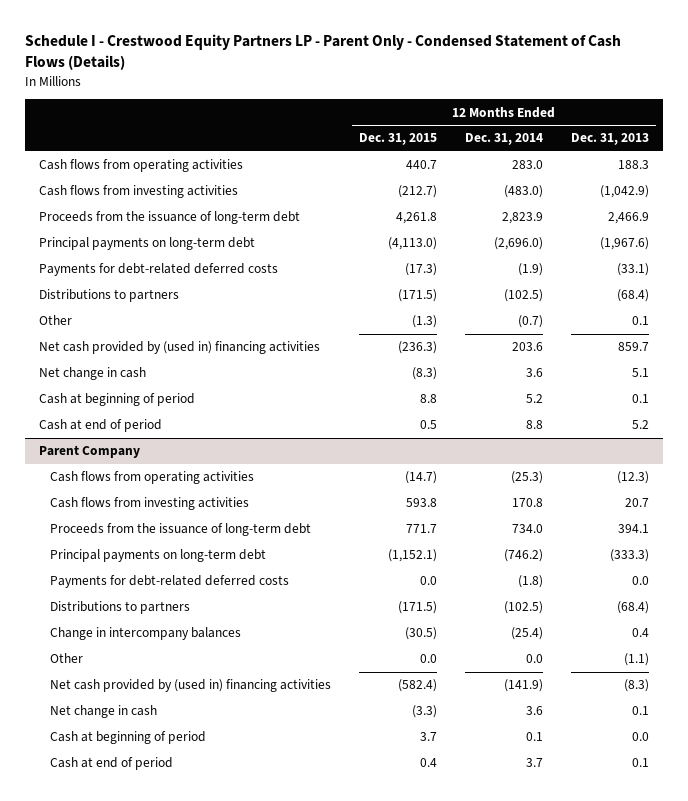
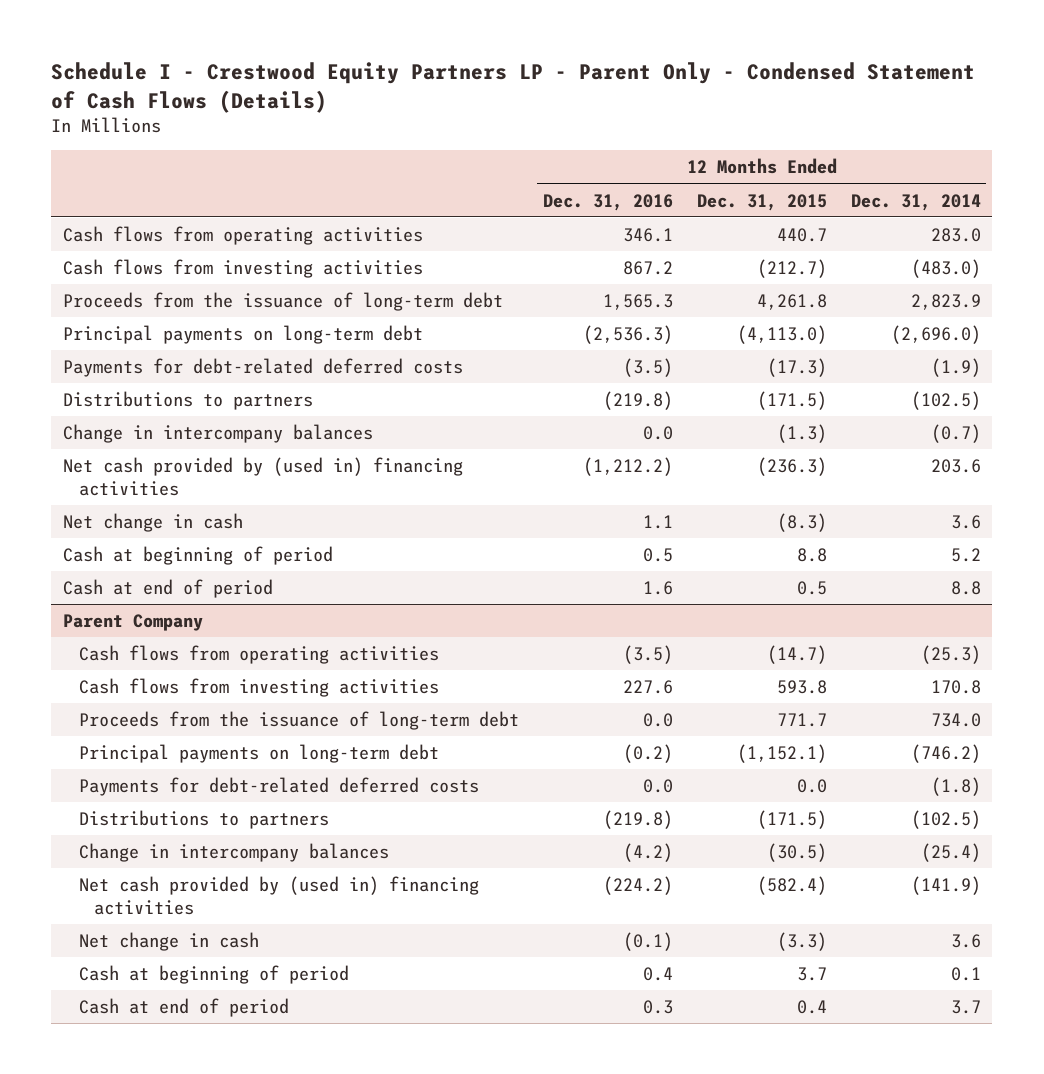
[571,133,650,146] Dec. 31, 2013 -> none
none -> [542,193,673,211] Dec. 31, 2016
[38,315,72,326] Other -> [63,424,374,444] Change in intercompany balances
[50,653,84,664] Other -> none

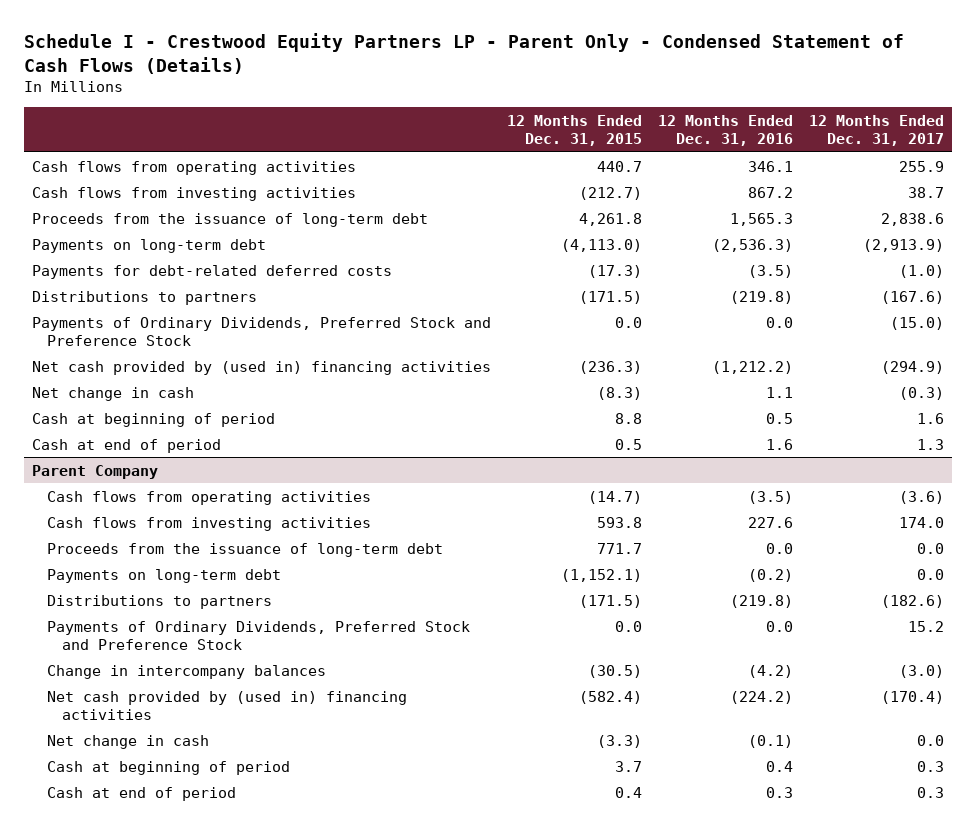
[850,193,981,211] Dec. 31, 2014 -> none
none -> [809,115,945,147] 12 Months Ended Dec. 31, 2017
[63,325,424,345] Principal payments on long-term debt -> [32,238,267,253] Payments on long-term debt
[63,424,374,444] Change in intercompany balances -> none
none -> [32,316,492,346] Payments of Ordinary Dividends, Preferred Stock and Preference Stock
[78,777,479,797] Payments for debt-related deferred costs -> none
[78,744,439,764] Principal payments on long-term debt -> [47,568,282,583] Payments on long-term debt
none -> [47,620,471,650] Payments of Ordinary Dividends, Preferred Stock and Preference Stock

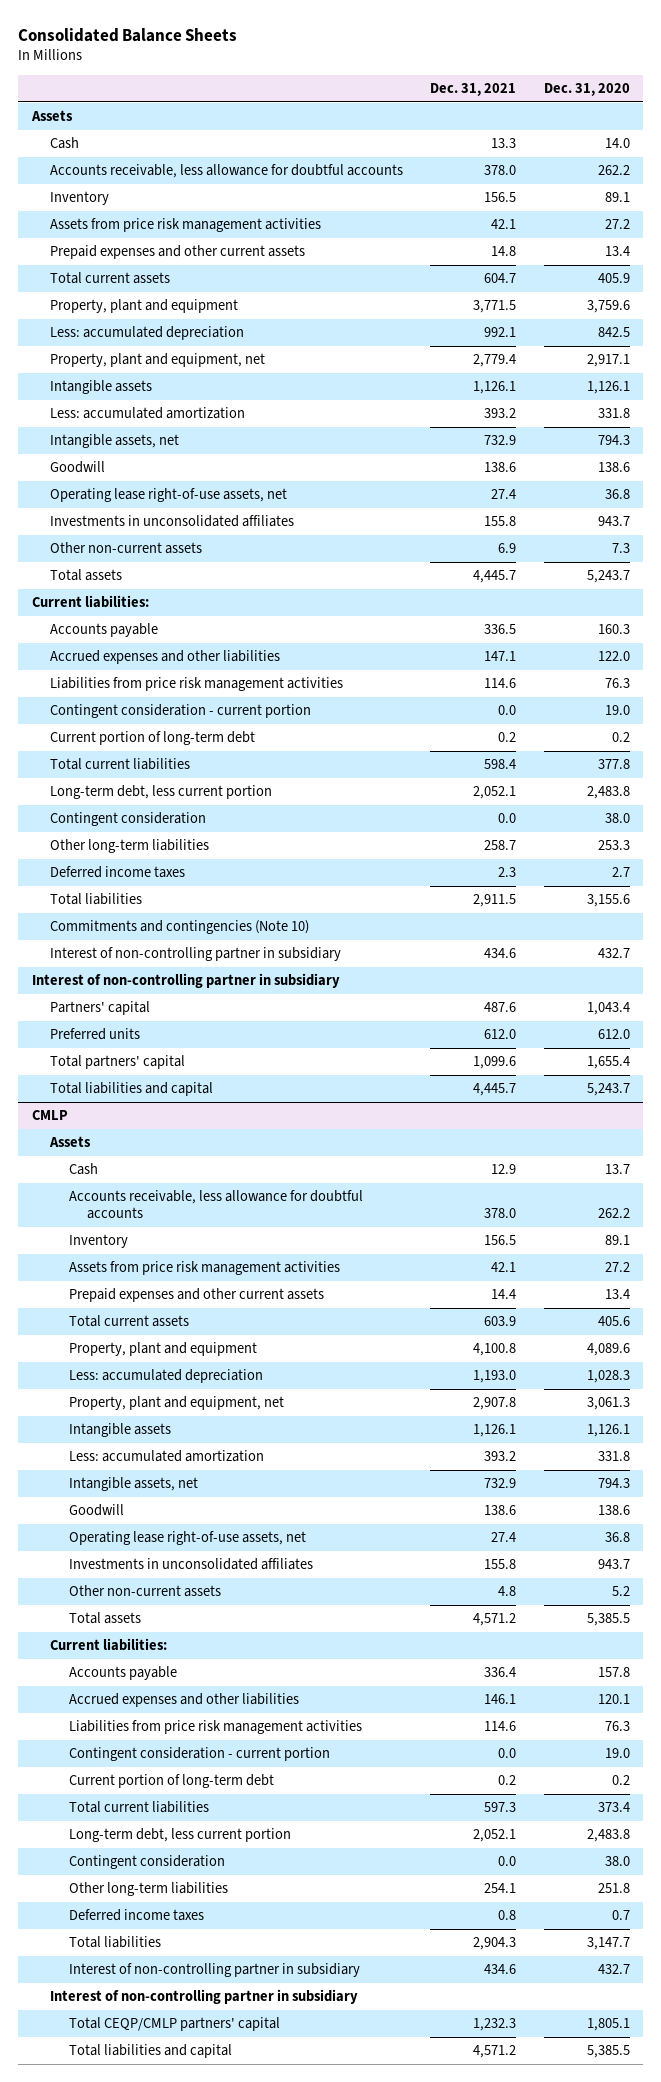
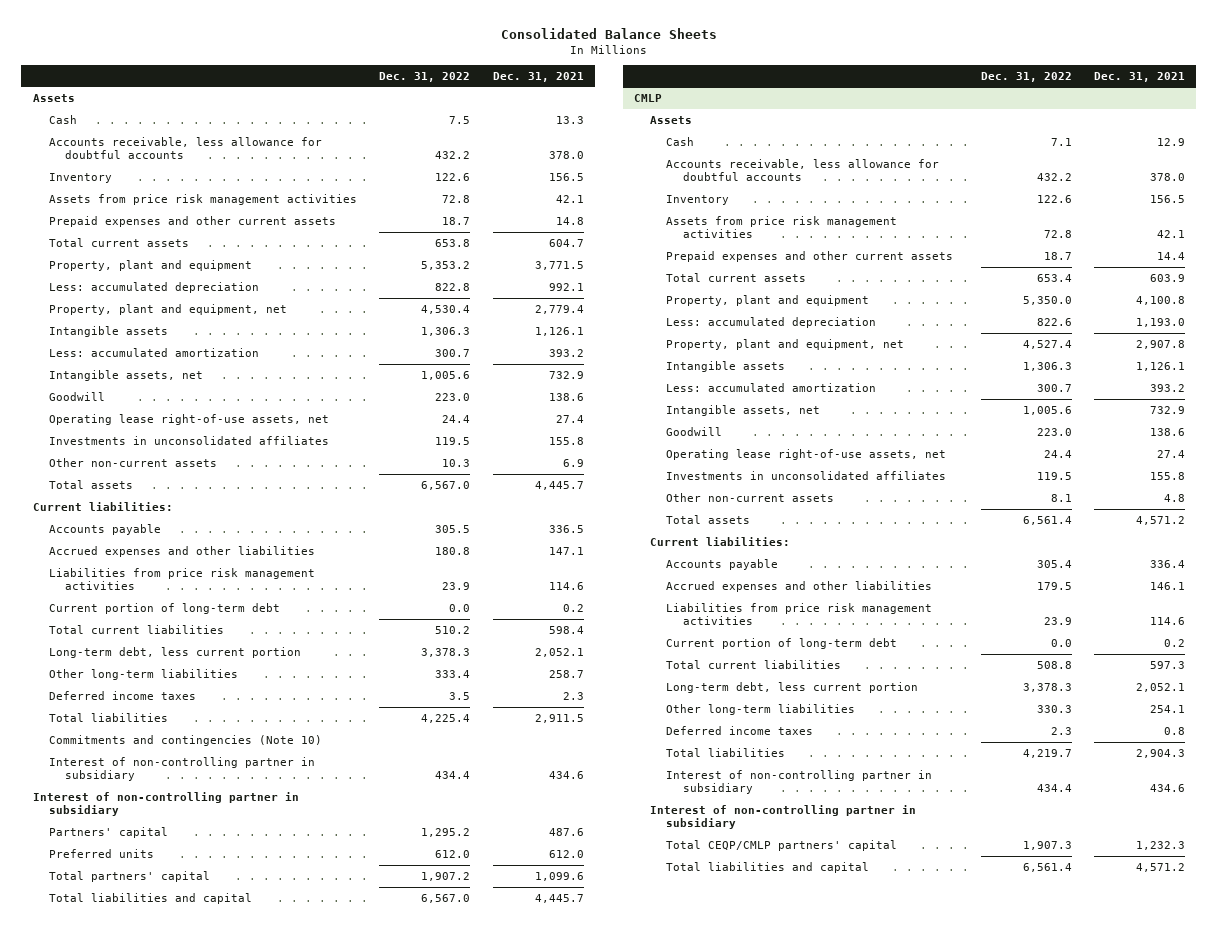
[543,83,630,97] Dec. 31, 2020 -> none
none -> [379,71,471,82] Dec. 31, 2022
[50,704,312,719] Contingent consideration - current portion -> none
[50,812,207,827] Contingent consideration -> none
[68,1747,330,1762] Contingent consideration - current portion -> none
[68,1855,225,1870] Contingent consideration -> none

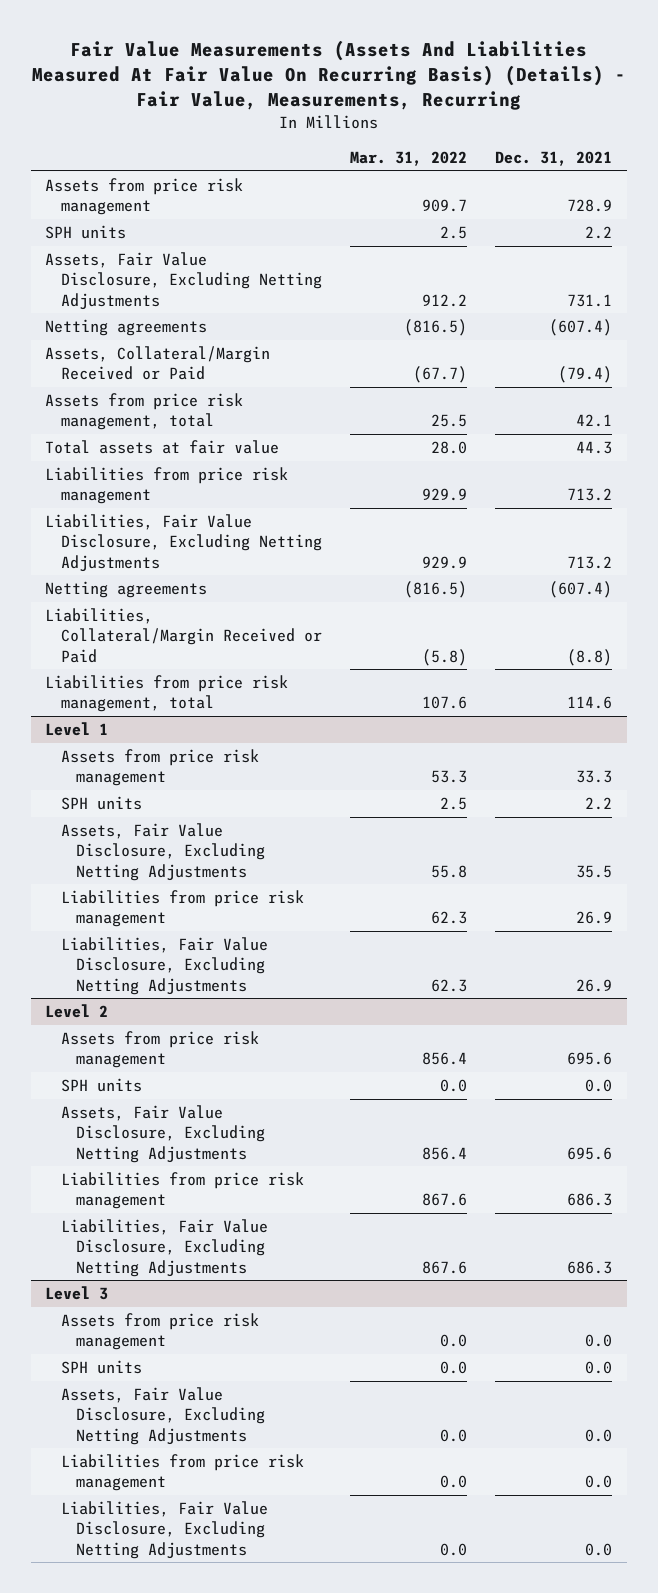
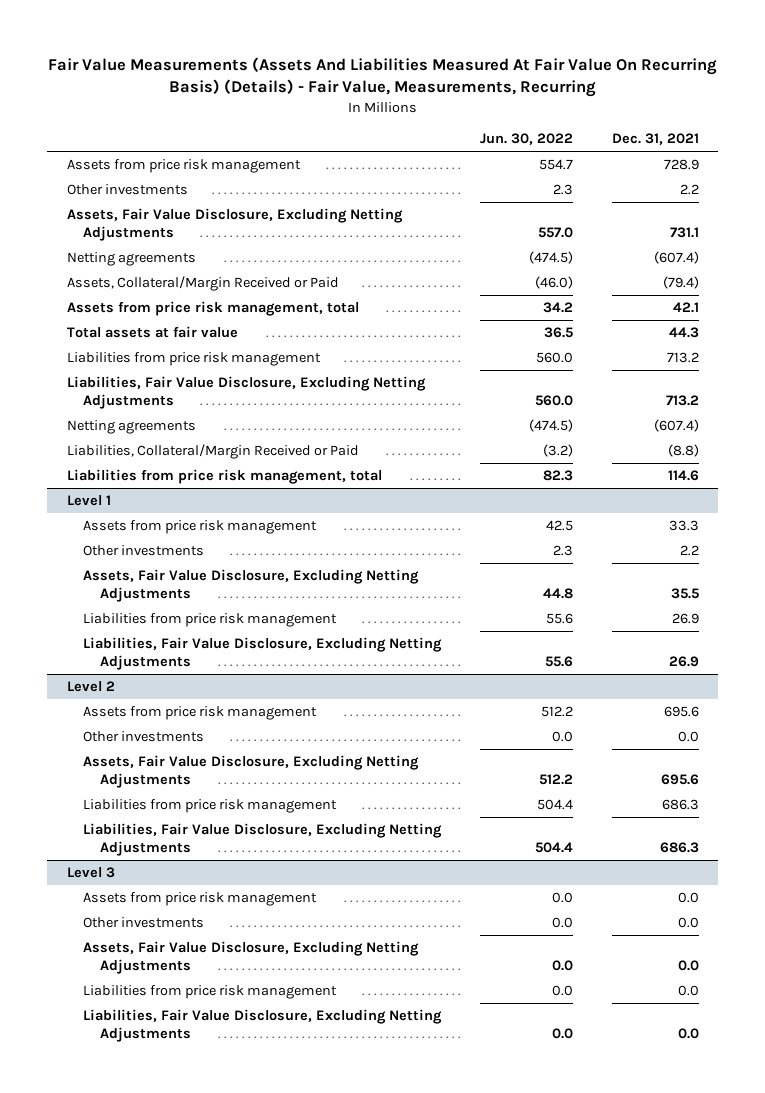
[350,151,468,167] Mar. 31, 2022 -> none
none -> [479,133,573,146] Jun. 30, 2022
[45,225,127,240] SPH units -> [66,183,188,195] Other investments
[60,796,142,811] SPH units -> [83,544,205,556] Other investments
[60,1078,142,1093] SPH units -> [83,730,205,742] Other investments
[60,1360,142,1375] SPH units -> [83,916,205,928] Other investments

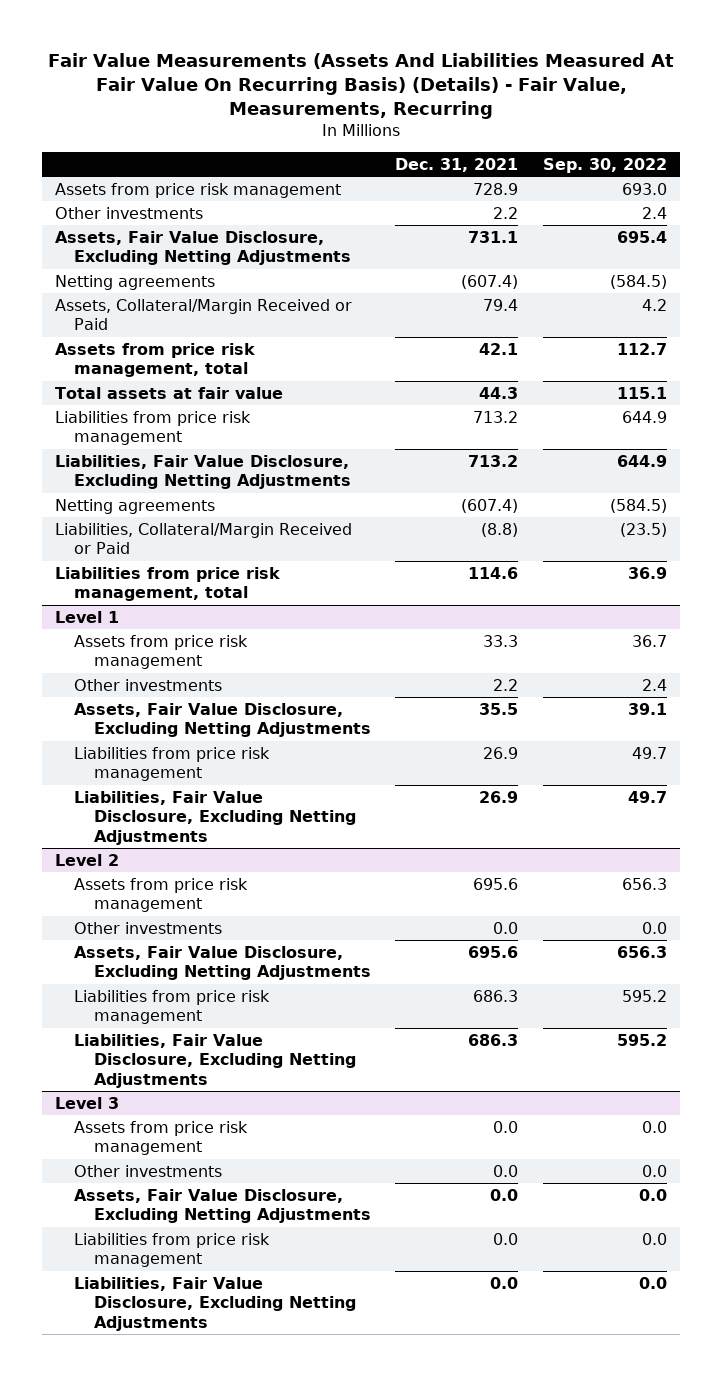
[479,133,573,146] Jun. 30, 2022 -> none
none -> [543,157,668,173] Sep. 30, 2022
[662,275,699,289] (79.4) -> [483,298,519,311] 79.4

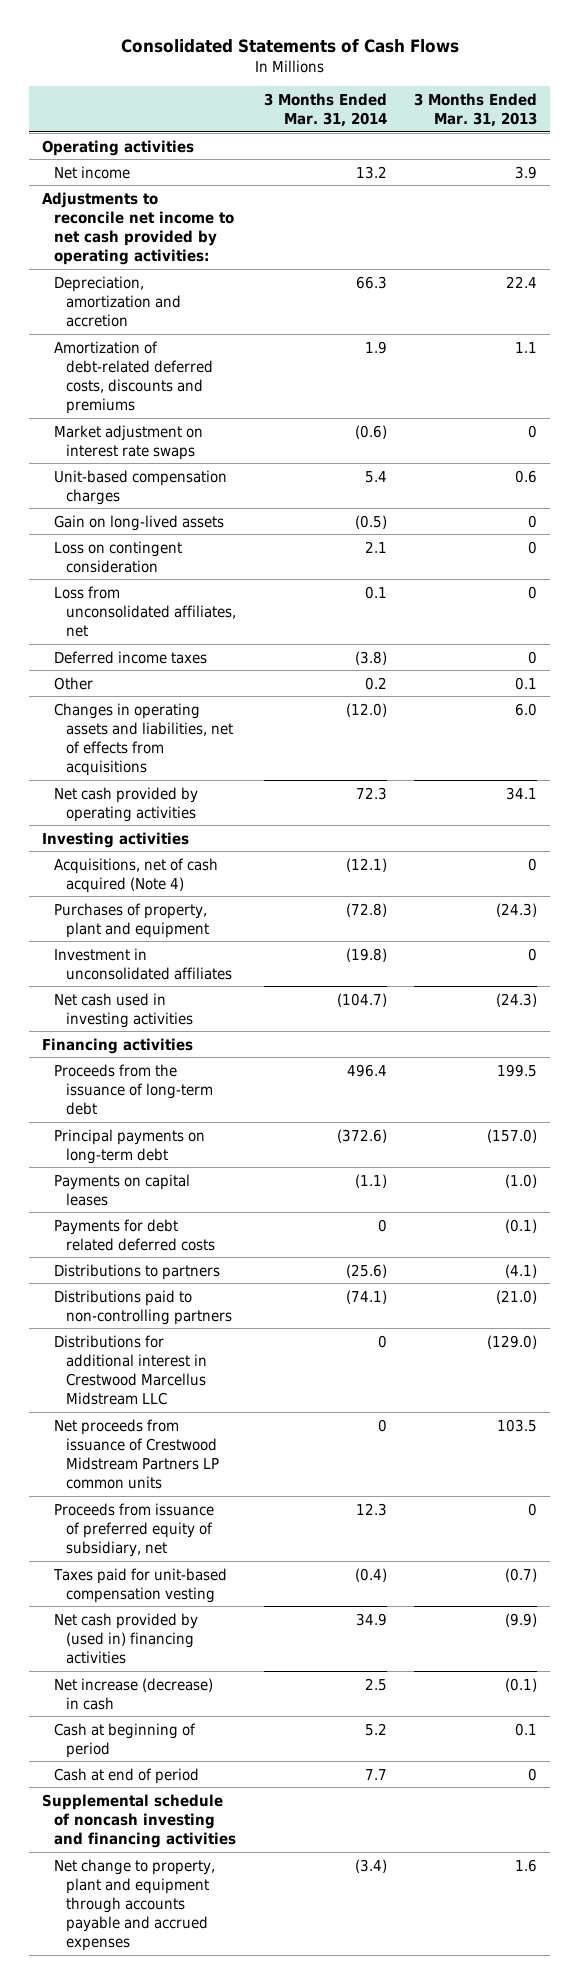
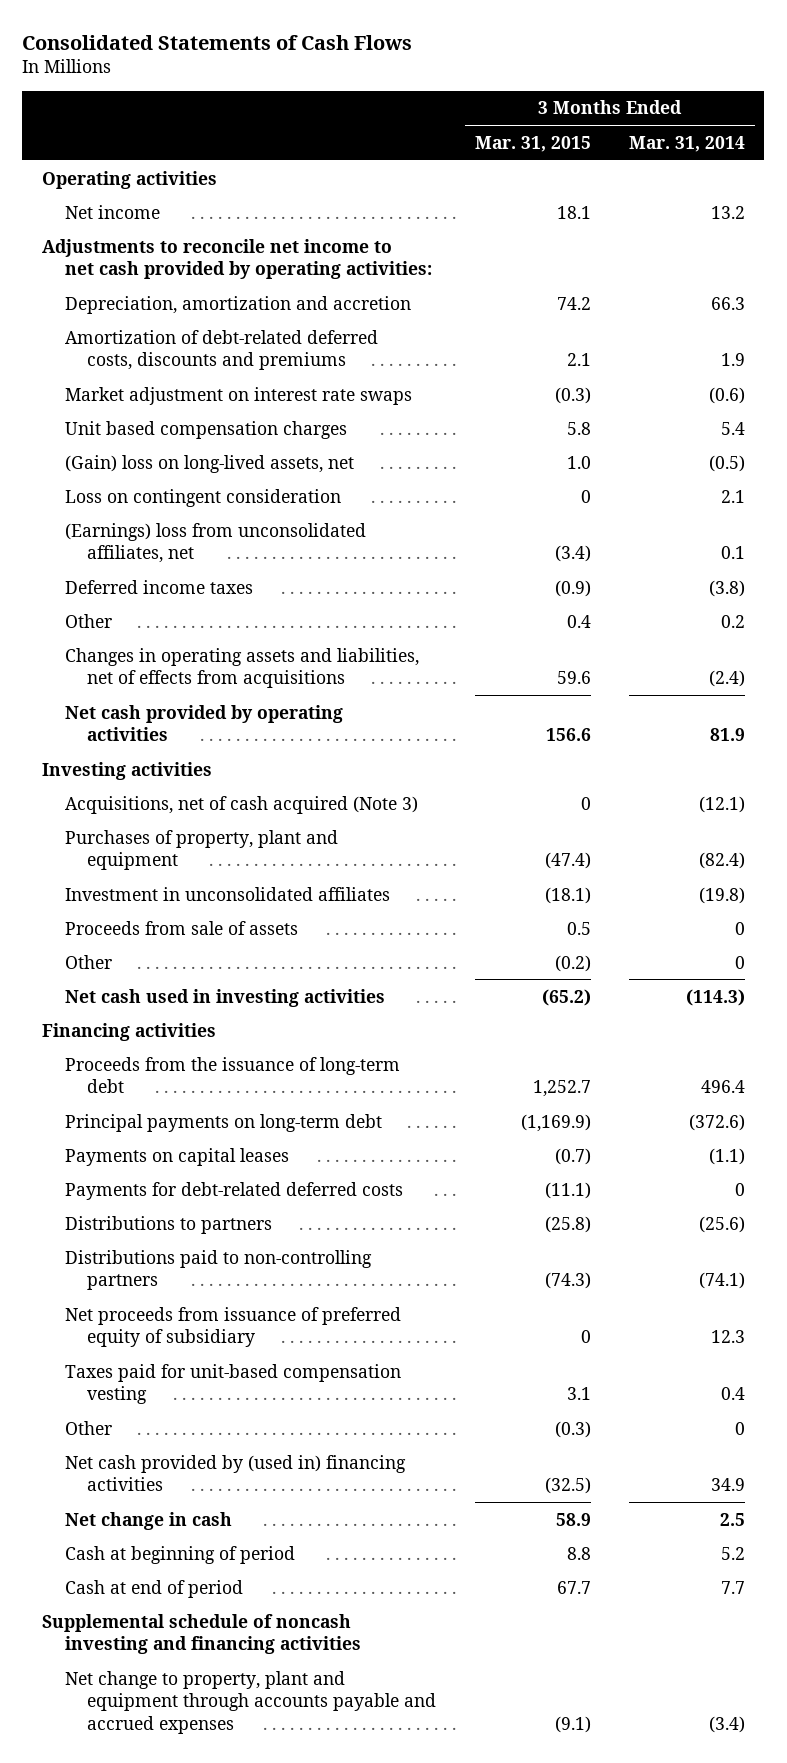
[413,93,537,128] 3 Months Ended Mar. 31, 2013 -> none
none -> [474,135,591,152] Mar. 31, 2015
[54,469,228,505] Unit-based compensation charges -> [64,420,347,439] Unit based compensation charges
[54,514,225,531] Gain on long-lived assets -> [64,454,354,473] (Gain) loss on long-lived assets, net
[54,585,237,637] Loss from unconsolidated affiliates, net -> [64,522,366,564] (Earnings) loss from unconsolidated affiliates, net
[345,702,387,717] (12.0) -> [709,670,746,688] (2.4)
[355,786,387,800] 72.3 -> [710,728,746,742] 81.9
[54,857,219,893] Acquisitions, net of cash acquired (Note 4) -> [64,795,418,814] Acquisitions, net of cash acquired (Note 3)
[345,902,387,917] (72.8) -> [699,852,746,870] (82.4)
none -> [64,920,298,935] Proceeds from sale of assets
none -> [64,954,112,969] Other
[336,992,387,1007] (104.7) -> [686,988,746,1006] (114.3)
[54,1218,216,1251] Payments for debt related deferred costs -> [64,1181,403,1200] Payments for debt-related deferred costs
[54,1334,208,1405] Distributions for additional interest in Crestwood Marcellus Midstream LLC -> none
[54,1418,220,1489] Net proceeds from issuance of Crestwood Midstream Partners LP common units -> none
[54,1502,215,1557] Proceeds from issuance of preferred equity of subsidiary, net -> [64,1306,401,1348] Net proceeds from issuance of preferred equity of subsidiary
[354,1567,387,1582] (0.4) -> [721,1387,746,1401] 0.4
none -> [64,1420,112,1435] Other
[54,1677,214,1710] Net increase (decrease) in cash -> [64,1511,232,1530] Net change in cash

